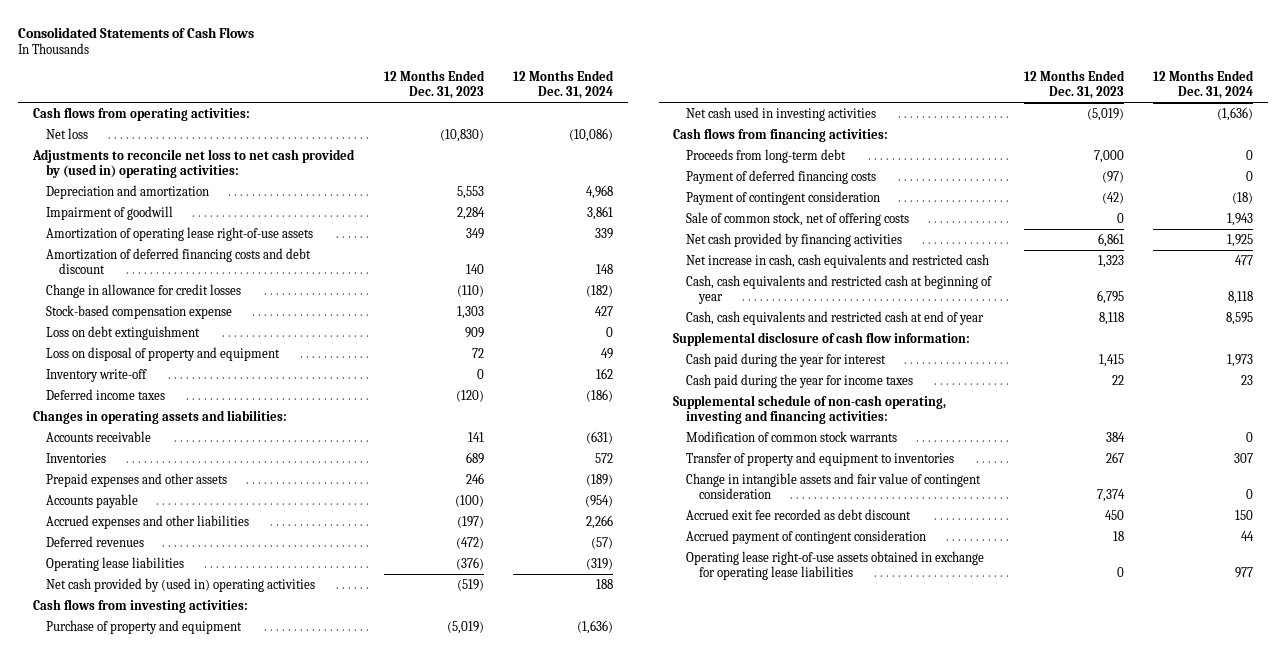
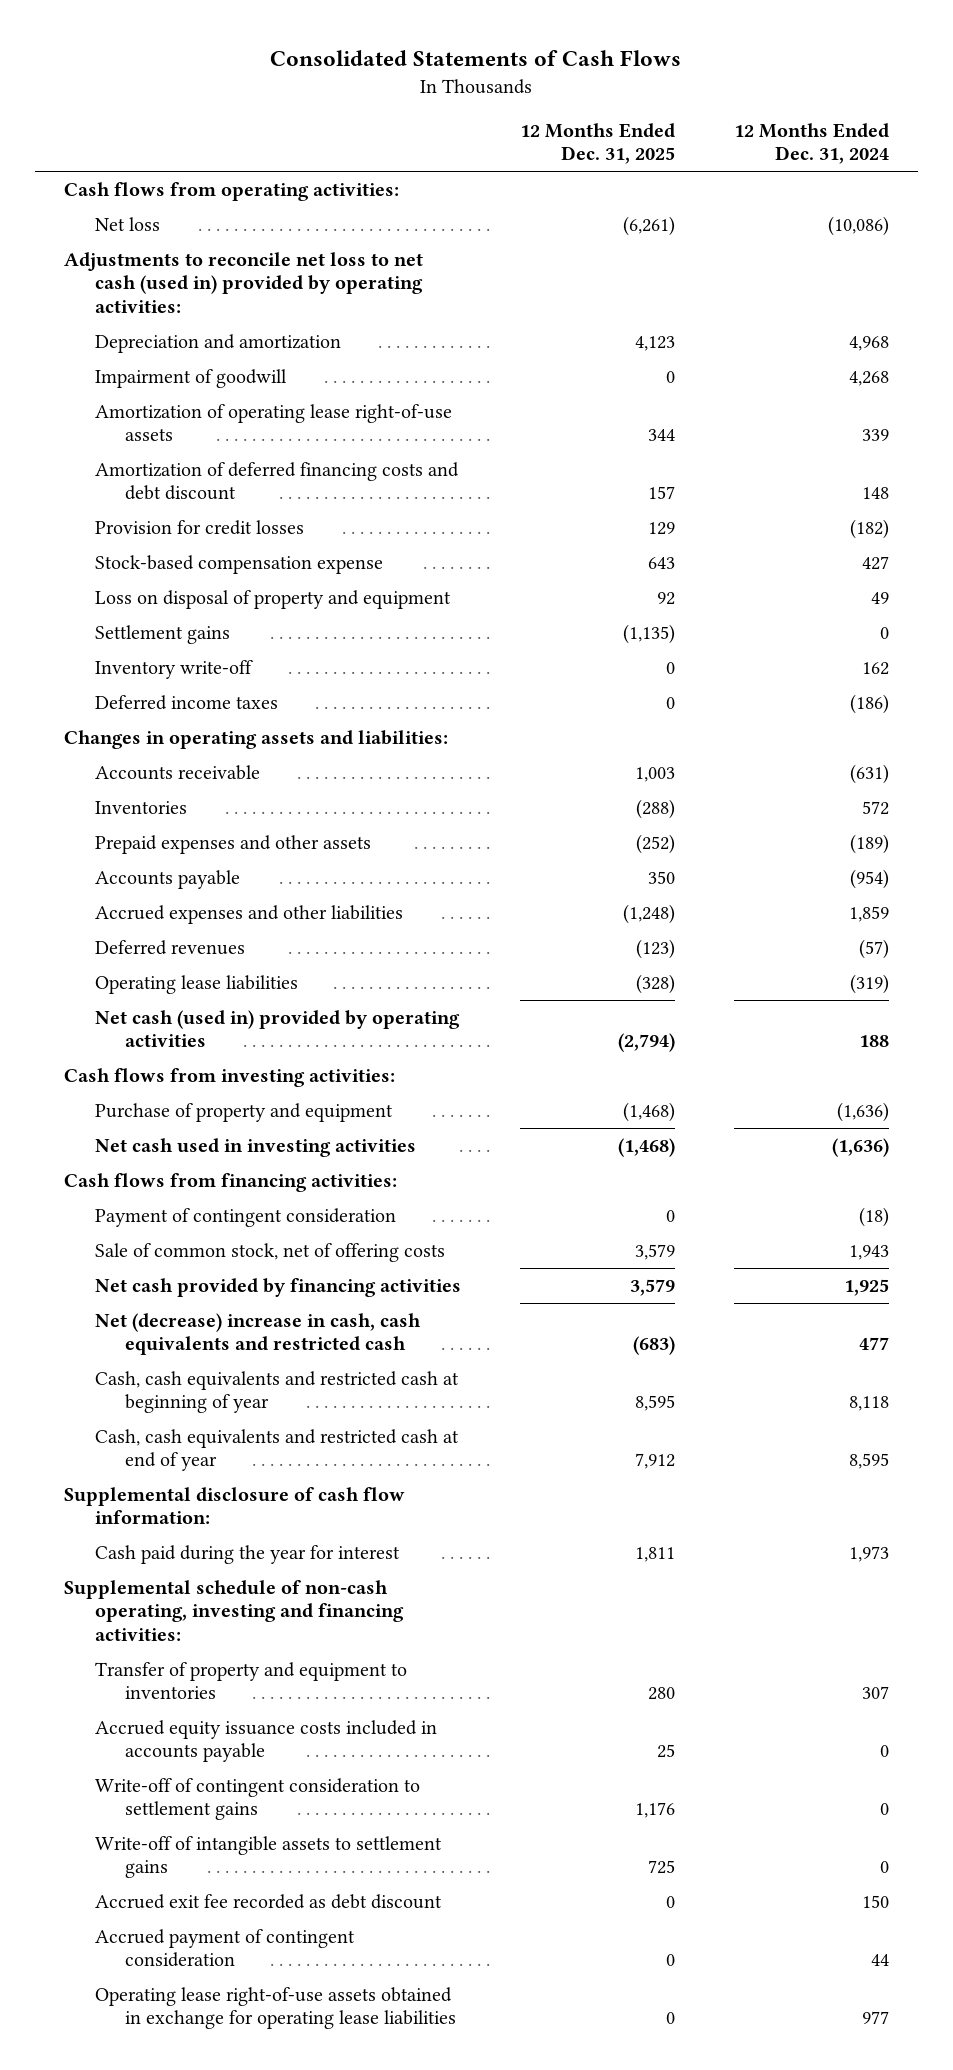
[383,69,485,100] 12 Months Ended Dec. 31, 2023 -> none
none -> [519,122,675,165] 12 Months Ended Dec. 31, 2025
[32,148,356,178] Adjustments to reconcile net loss to net cash provided by (used in) operating activities: -> [64,252,424,313] Adjustments to reconcile net loss to net cash (used in) provided by operating activities:
[587,205,614,220] 3,861 -> [848,371,889,387] 4,268
[46,283,242,298] Change in allowance for credit losses -> [94,520,304,536] Provision for credit losses
[46,325,201,340] Loss on debt extinguishment -> none
none -> [94,625,230,645] Settlement gains
[586,514,614,529] 2,266 -> [848,906,889,923] 1,859
[46,577,316,592] Net cash provided by (used in) operating activities -> [94,1010,460,1048] Net cash (used in) provided by operating activities
[686,148,847,163] Proceeds from long-term debt -> none
[686,169,877,184] Payment of deferred financing costs -> none
[686,253,990,268] Net increase in cash, cash equivalents and restricted cash -> [94,1313,421,1356] Net (decrease) increase in cash, cash equivalents and restricted cash
[686,373,914,388] Cash paid during the year for income taxes -> none
[686,430,898,442] Modification of common stock warrants -> none
[686,472,982,499] Change in intangible assets and fair value of contingent consideration -> none
none -> [94,1720,437,1763] Accrued equity issuance costs included in accounts payable
none -> [94,1778,420,1821] Write-off of contingent consideration to settlement gains
none -> [94,1836,442,1879] Write-off of intangible assets to settlement gains

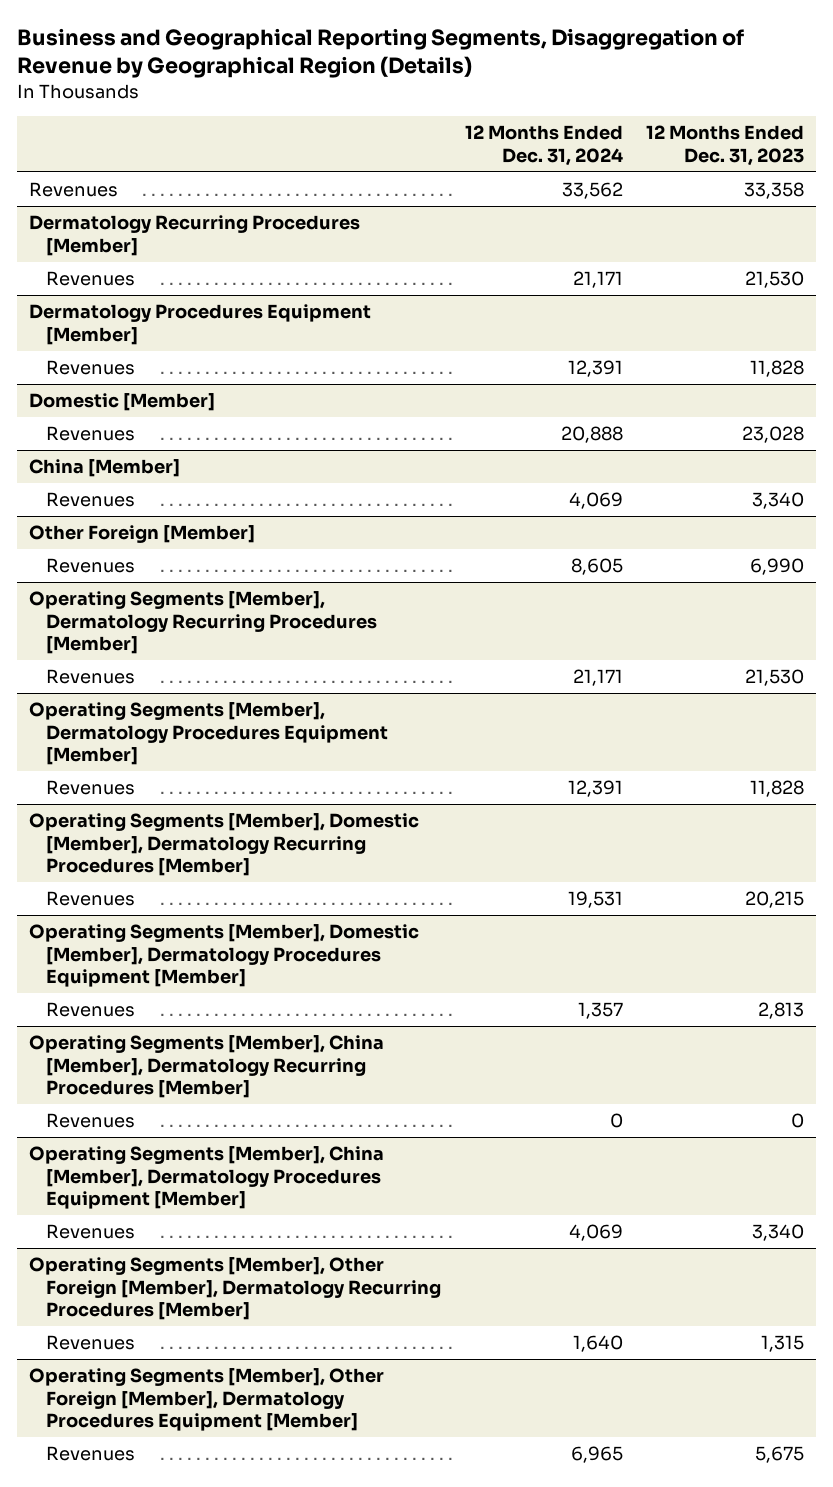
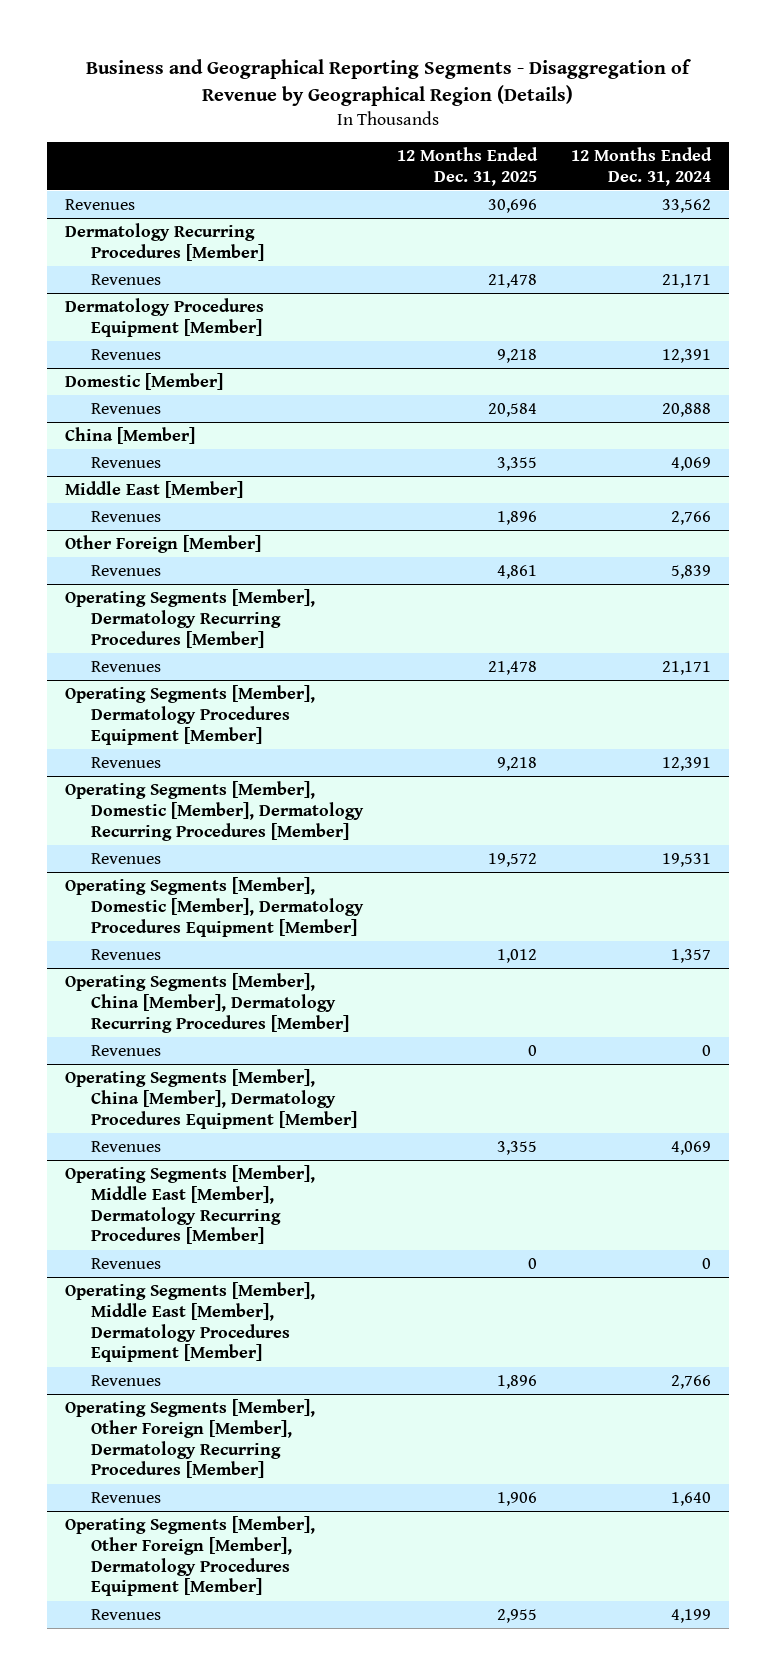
[16,28,744,79] Business and Geographical Reporting Segments, Disaggregation of Revenue by Geographical Region (Details) -> [85,59,691,107] Business and Geographical Reporting Segments - Disaggregation of Revenue by Geographical Region (Details)
[646,125,805,166] 12 Months Ended Dec. 31, 2023 -> none
none -> [396,146,538,186] 12 Months Ended Dec. 31, 2025
none -> [64,481,243,499] Middle East [Member]
none -> [90,511,161,523] Revenues
[570,558,623,576] 8,605 -> [671,565,712,580] 5,839
none -> [64,1165,315,1245] Operating Segments [Member], Middle East [Member], Dermatology Recurring Procedures [Member]
none -> [90,1258,161,1270] Revenues
none -> [64,1282,315,1363] Operating Segments [Member], Middle East [Member], Dermatology Procedures Equipment [Member]
none -> [90,1375,161,1387] Revenues
[570,1446,623,1464] 6,965 -> [671,1609,712,1624] 4,199

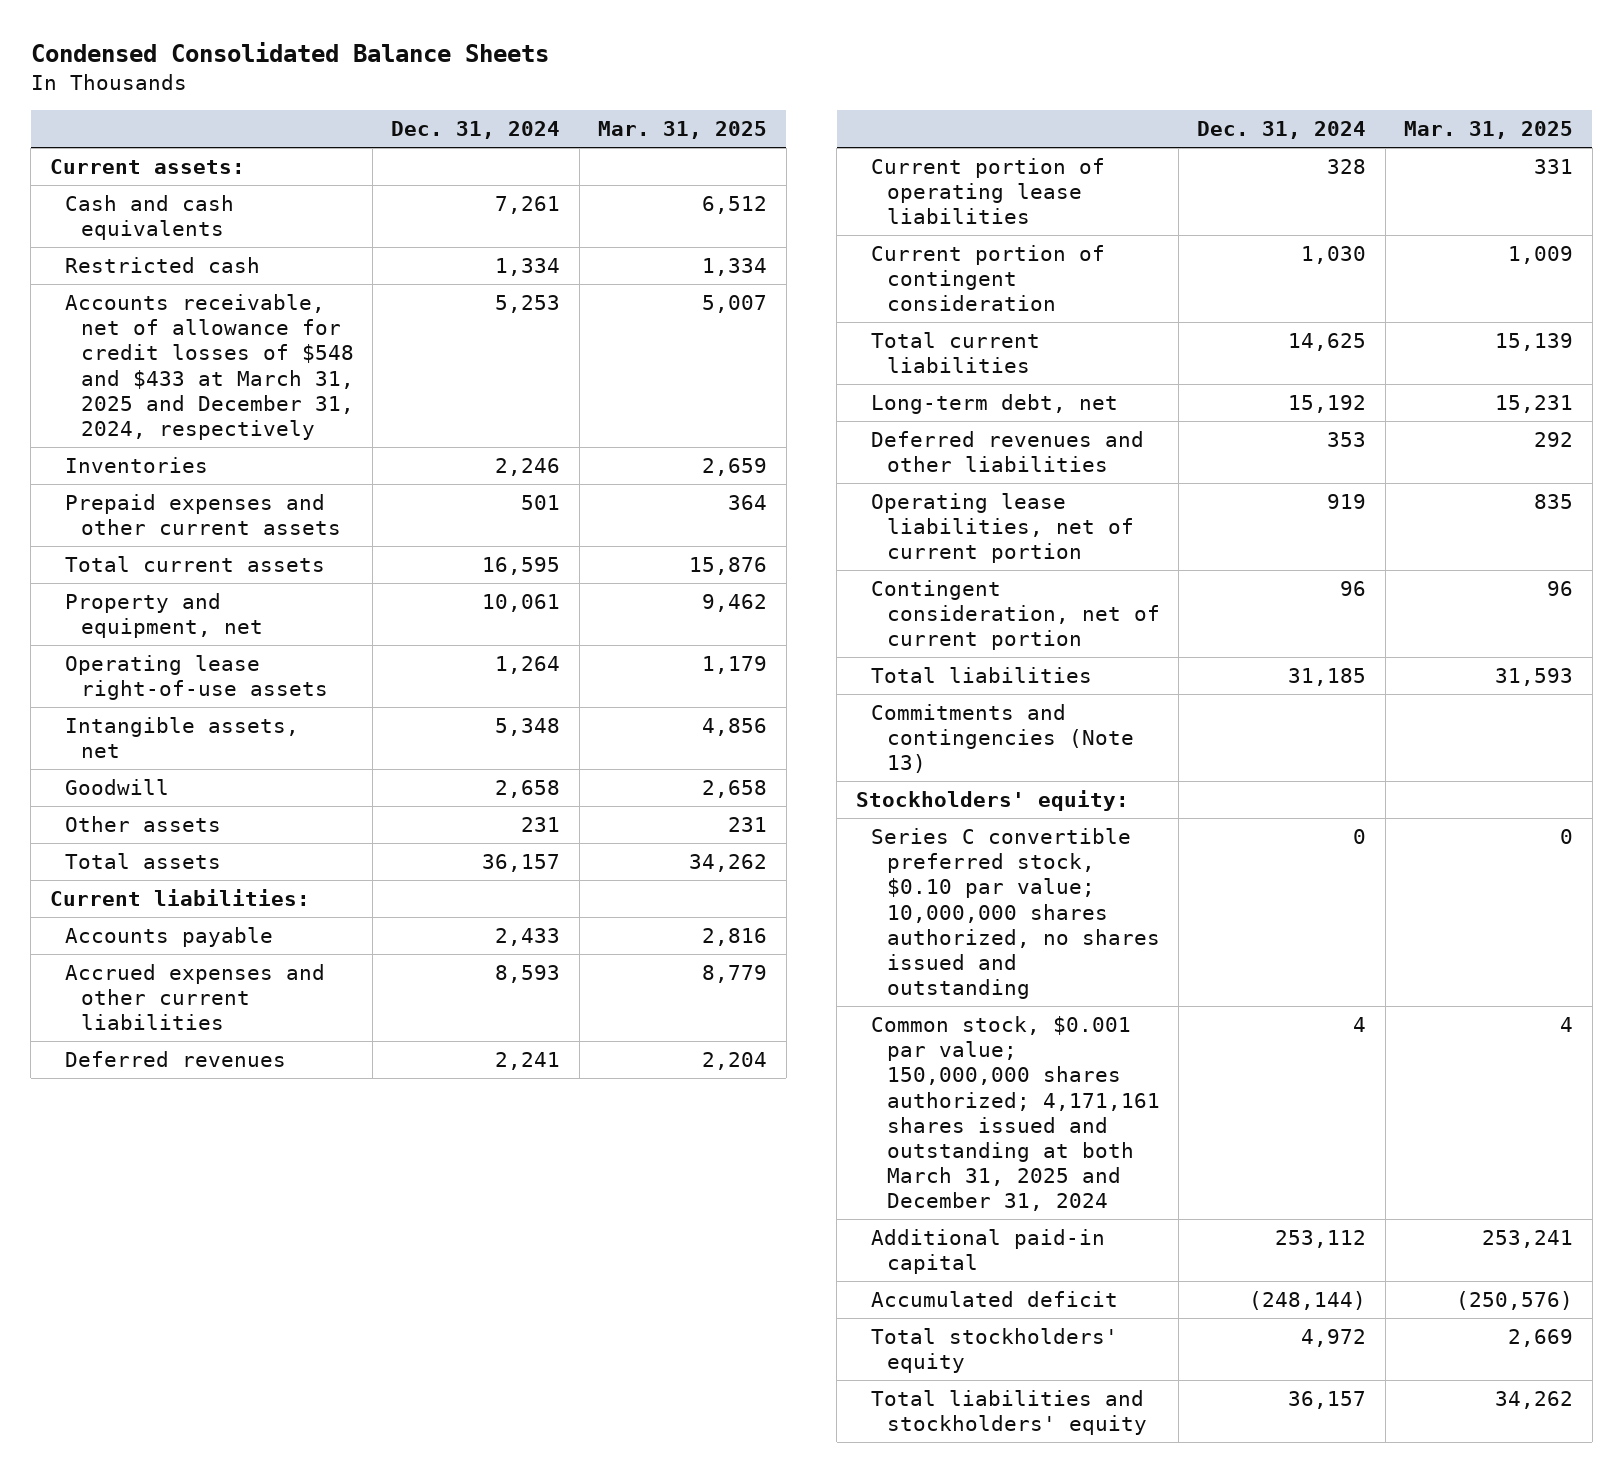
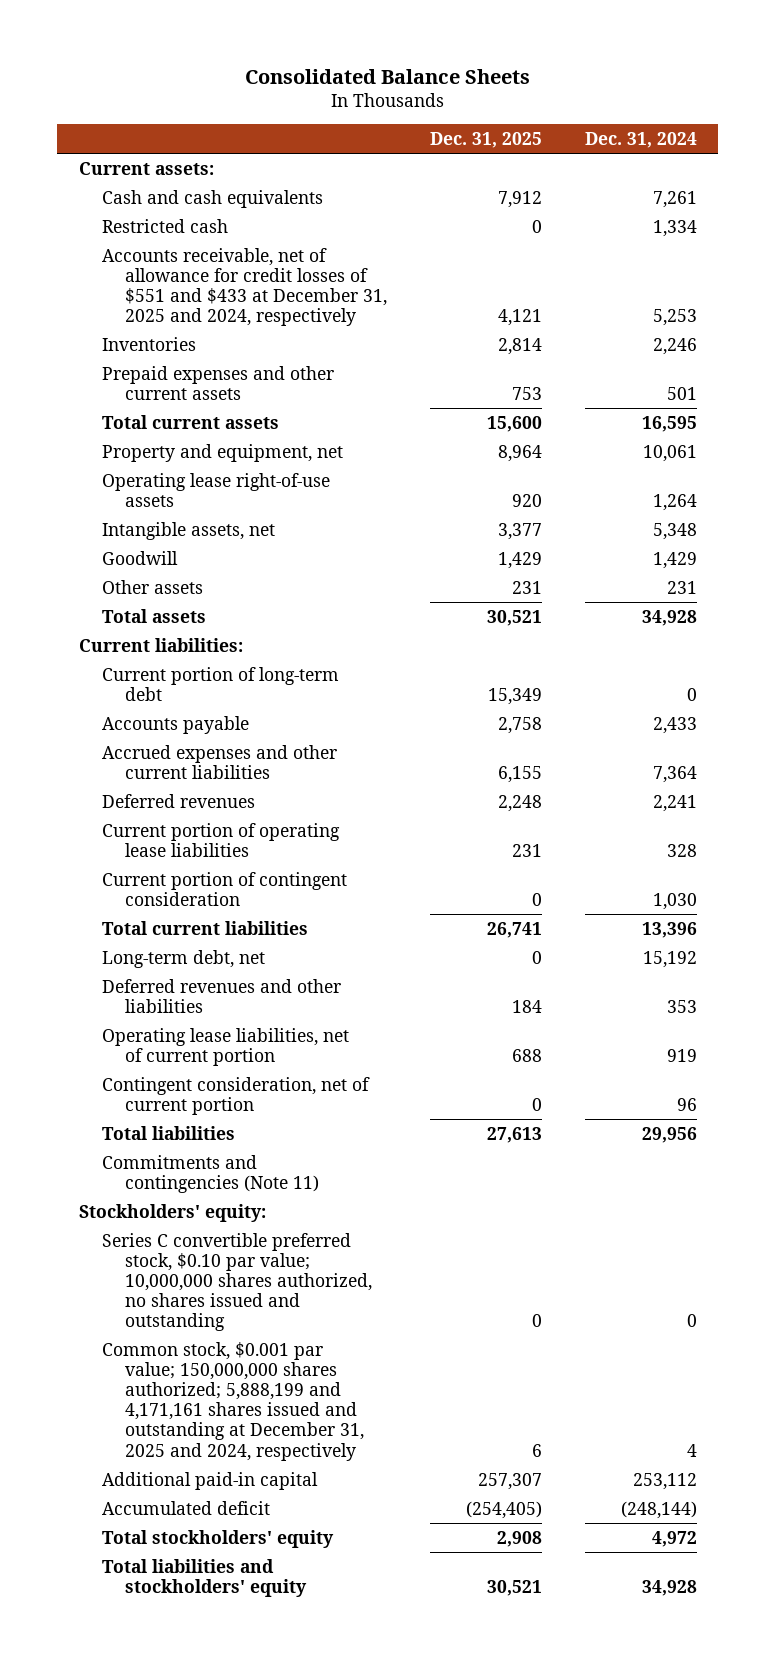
[30,42,549,63] Condensed Consolidated Balance Sheets -> [244,68,530,84] Consolidated Balance Sheets
[598,121,768,140] Mar. 31, 2025 -> none
none -> [429,131,542,148] Dec. 31, 2025
[65,293,354,440] Accounts receivable, net of allowance for credit losses of $548 and $433 at March 31, 2025 and December 31, 2024, respectively -> [101,247,388,327] Accounts receivable, net of allowance for credit losses of $551 and $433 at December 31, 2025 and 2024, respectively
[495,779,561,798] 2,658 -> [652,551,697,569] 1,429
[482,853,561,872] 36,157 -> [641,609,697,626] 34,928
none -> [101,666,339,701] Current portion of long-term debt
[495,964,561,983] 8,593 -> [652,765,697,783] 7,364
[1288,332,1367,351] 14,625 -> [641,921,697,938] 13,396
[1288,667,1367,686] 31,185 -> [641,1126,697,1143] 29,956
[871,703,1134,774] Commitments and contingencies (Note 13) -> [101,1154,320,1193] Commitments and contingencies (Note 11)
[871,1015,1160,1212] Common stock, $0.001 par value; 150,000,000 shares authorized; 4,171,161 shares issued and outstanding at both March 31, 2025 and December 31, 2024 -> [101,1341,365,1461] Common stock, $0.001 par value; 150,000,000 shares authorized; 5,888,199 and 4,171,161 shares issued and outstanding at December 31, 2025 and 2024, respectively
[1288,1390,1367,1409] 36,157 -> [641,1579,697,1596] 34,928

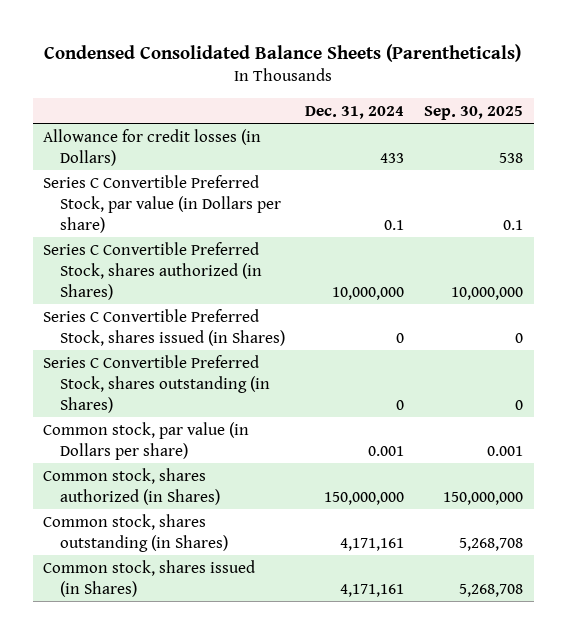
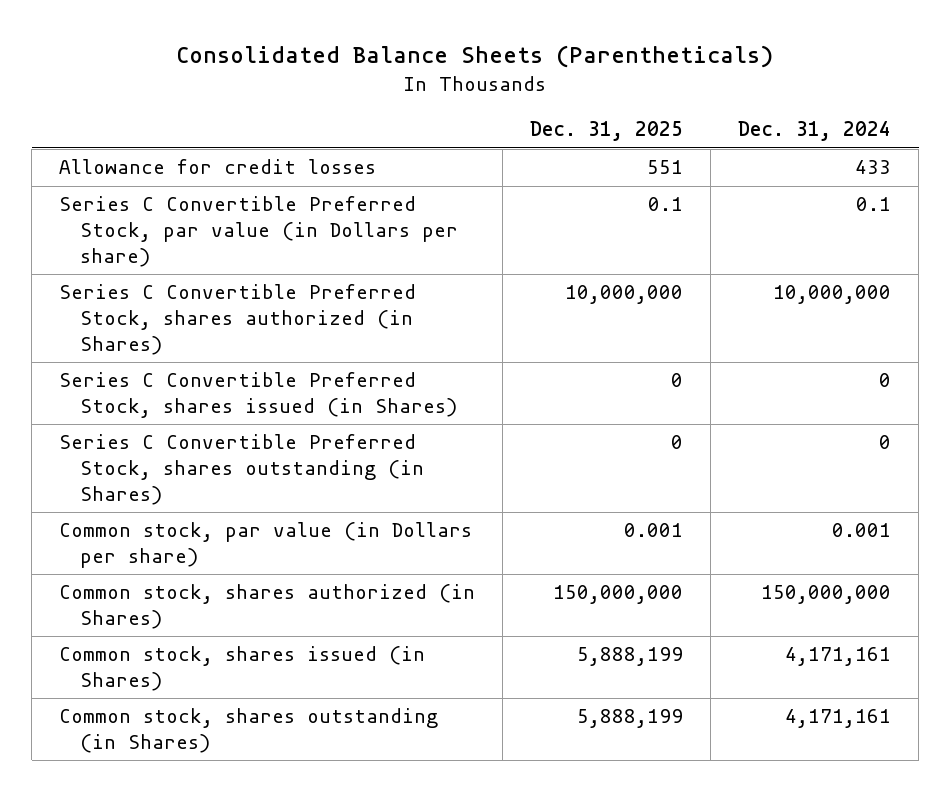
[44,43,522,62] Condensed Consolidated Balance Sheets (Parentheticals) -> [176,45,774,69] Consolidated Balance Sheets (Parentheticals)
[424,105,524,120] Sep. 30, 2025 -> none
none -> [530,121,684,142] Dec. 31, 2025
[43,128,262,166] Allowance for credit losses (in Dollars) -> [59,159,377,175] Allowance for credit losses
[43,513,228,552] Common stock, shares outstanding (in Shares) -> [59,708,439,754] Common stock, shares outstanding (in Shares)

